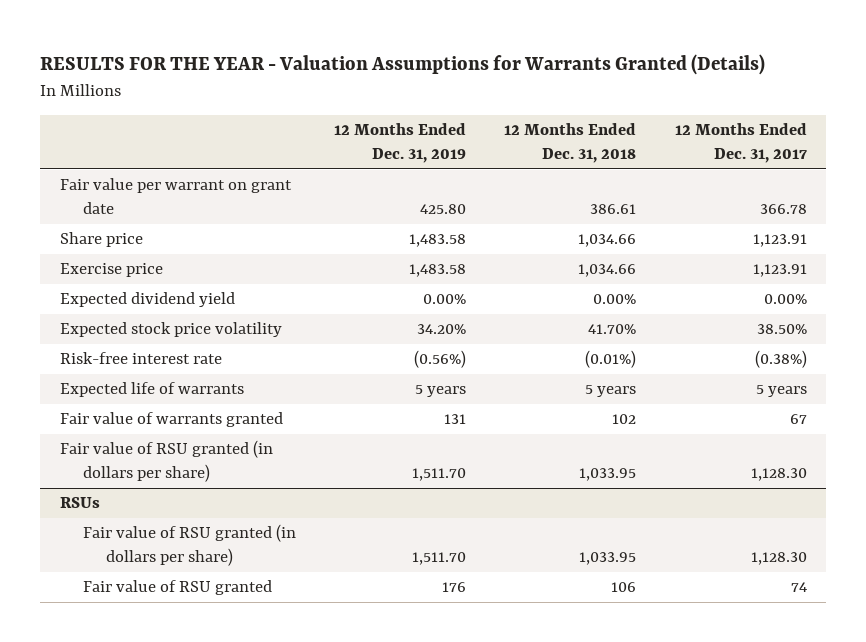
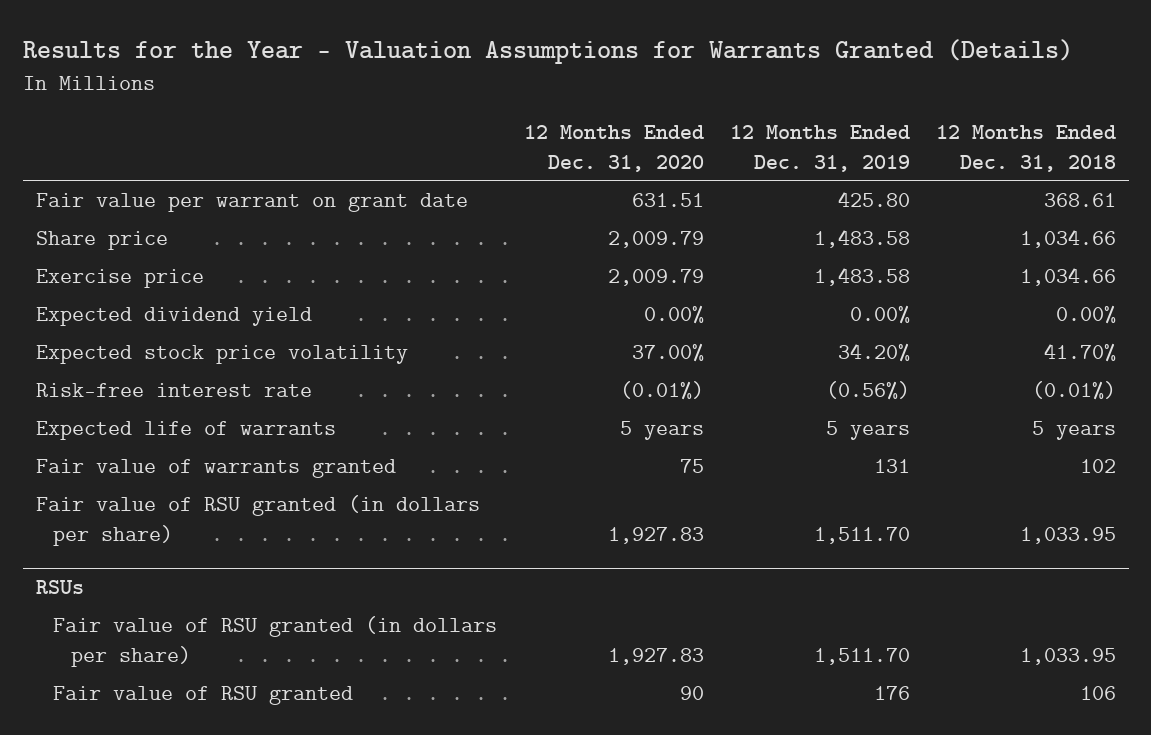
[40,54,766,76] RESULTS FOR THE YEAR - Valuation Assumptions for Warrants Granted (Details) -> [22,39,1073,65] Results for the Year - Valuation Assumptions for Warrants Granted (Details)
[674,123,807,164] 12 Months Ended Dec. 31, 2017 -> none
none -> [523,124,704,172] 12 Months Ended Dec. 31, 2020
[590,204,637,215] 386.61 -> [1043,192,1116,207] 368.61

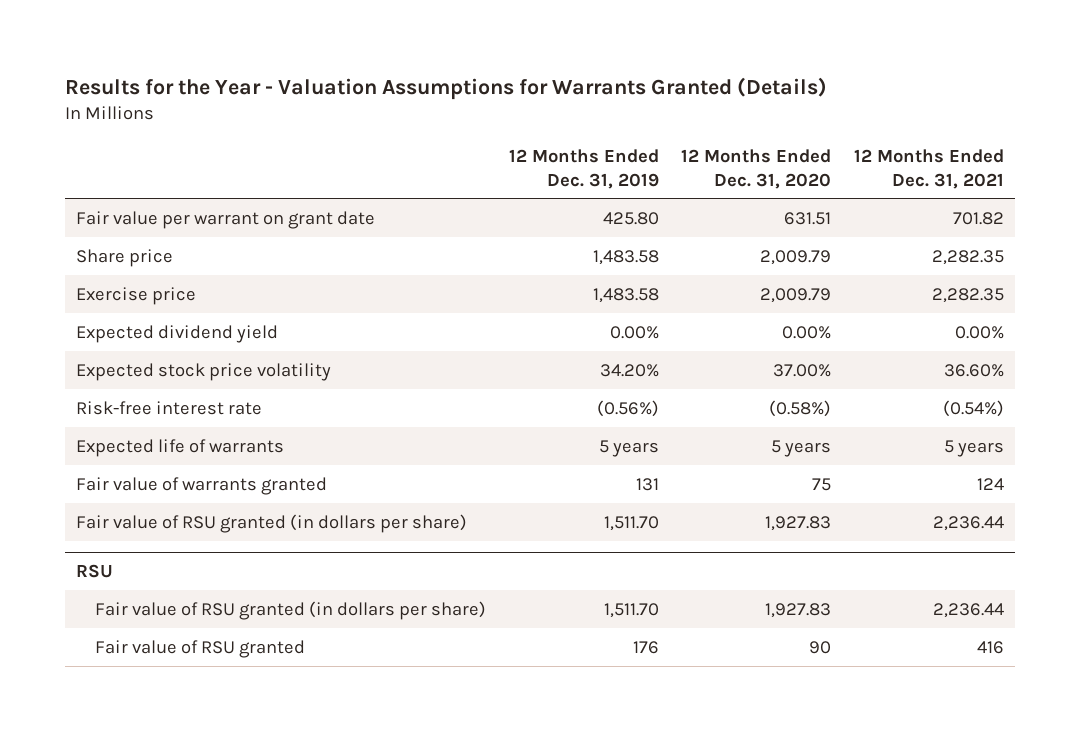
[935,124,1116,172] 12 Months Ended Dec. 31, 2018 -> none
none -> [853,149,1004,189] 12 Months Ended Dec. 31, 2021
[619,380,704,400] (0.01%) -> [769,399,832,417] (0.58%)
[35,579,84,594] RSUs -> [76,564,114,579] RSU

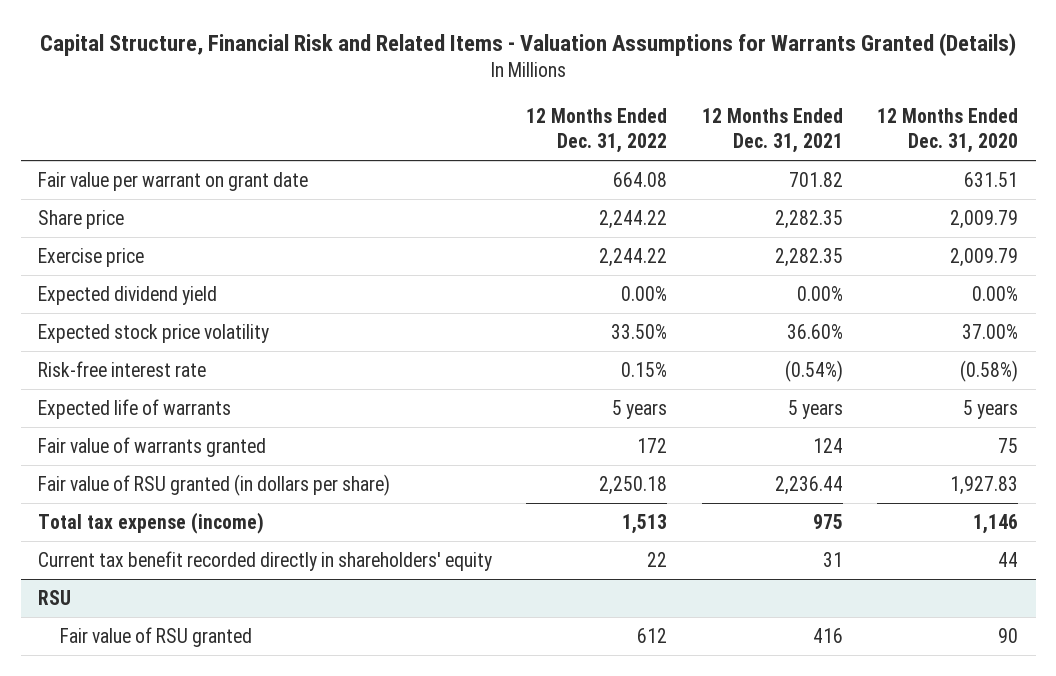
[65,76,828,100] Results for the Year - Valuation Assumptions for Warrants Granted (Details) -> [40,32,1017,56] Capital Structure, Financial Risk and Related Items - Valuation Assumptions for Warrants Granted (Details)
[508,149,659,189] 12 Months Ended Dec. 31, 2019 -> none
none -> [526,108,668,154] 12 Months Ended Dec. 31, 2022
none -> [37,511,264,534] Total tax expense (income)
none -> [37,550,492,571] Current tax benefit recorded directly in shareholders' equity
[95,600,487,620] Fair value of RSU granted (in dollars per share) -> none

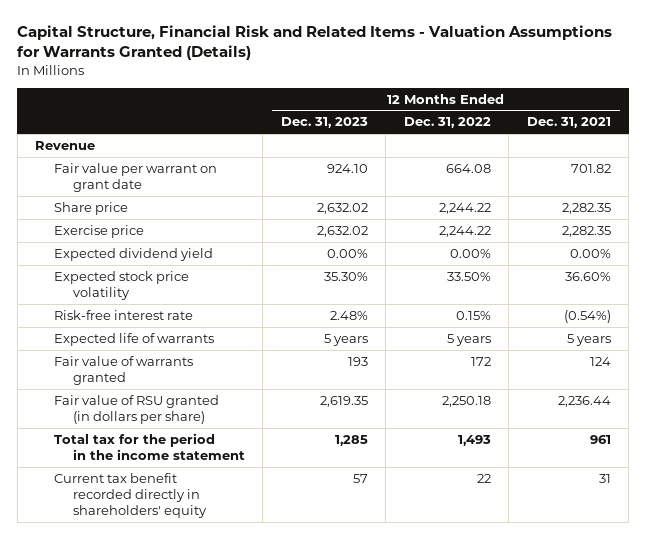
[877,108,1019,154] 12 Months Ended Dec. 31, 2020 -> none
none -> [280,117,368,129] Dec. 31, 2023
none -> [35,140,96,150] Revenue
[37,511,264,534] Total tax expense (income) -> [53,432,245,461] Total tax for the period in the income statement
[622,513,668,534] 1,513 -> [457,434,491,446] 1,493
[812,513,843,529] 975 -> [589,434,611,444] 961
[37,589,71,605] RSU -> none
[59,626,252,647] Fair value of RSU granted -> none

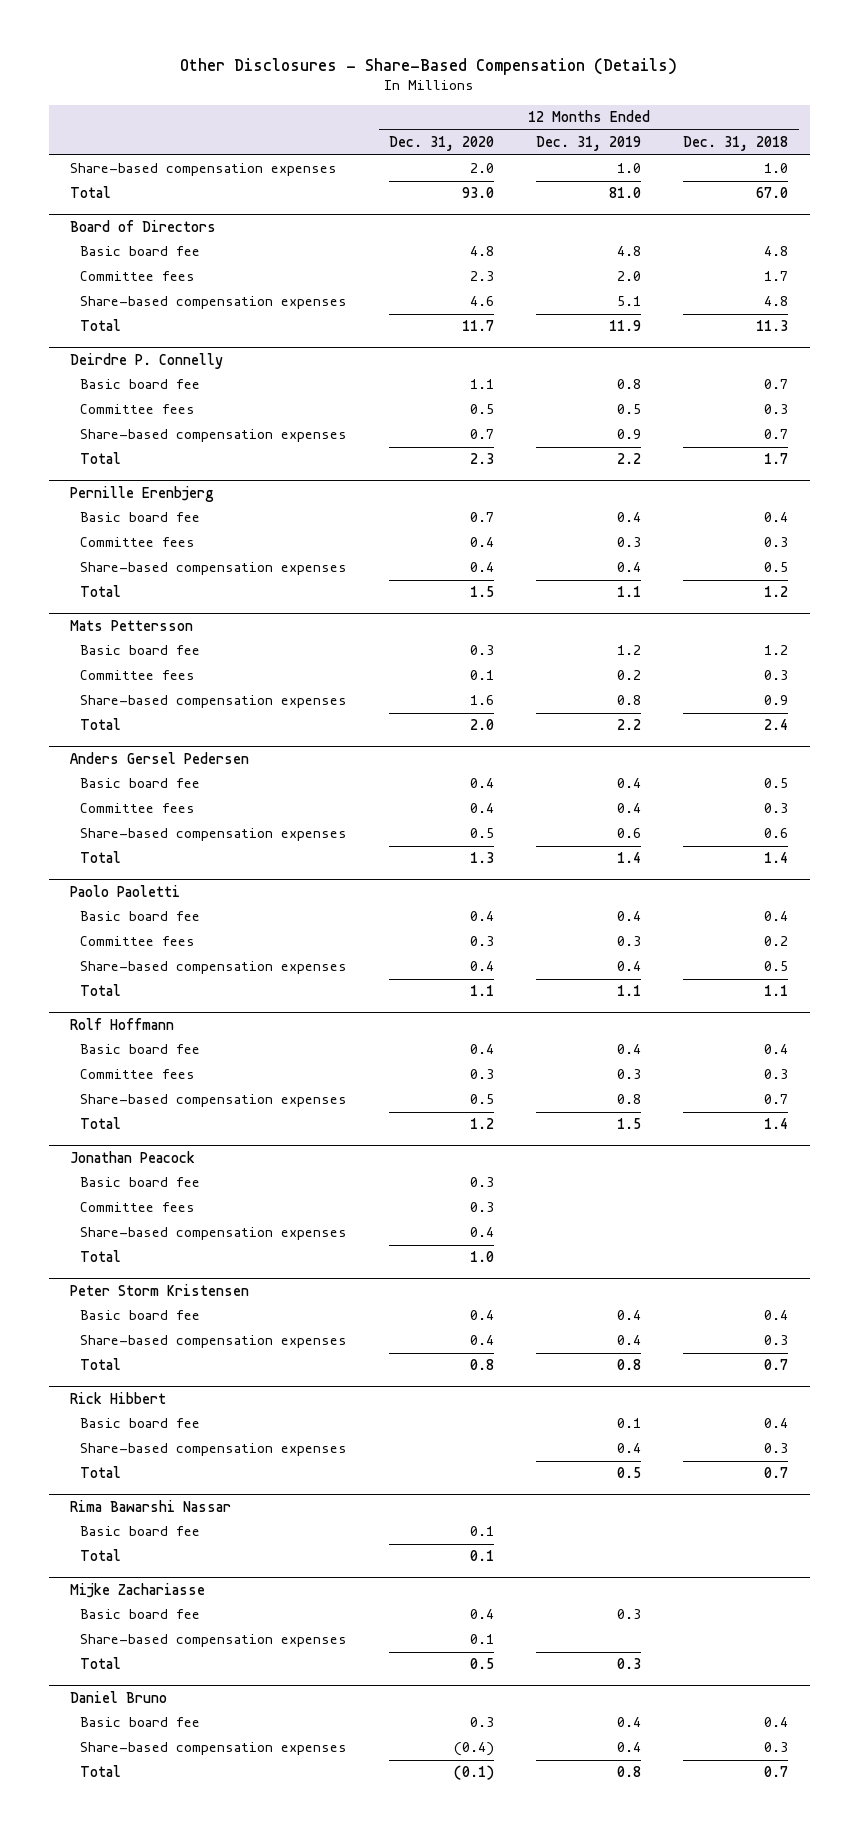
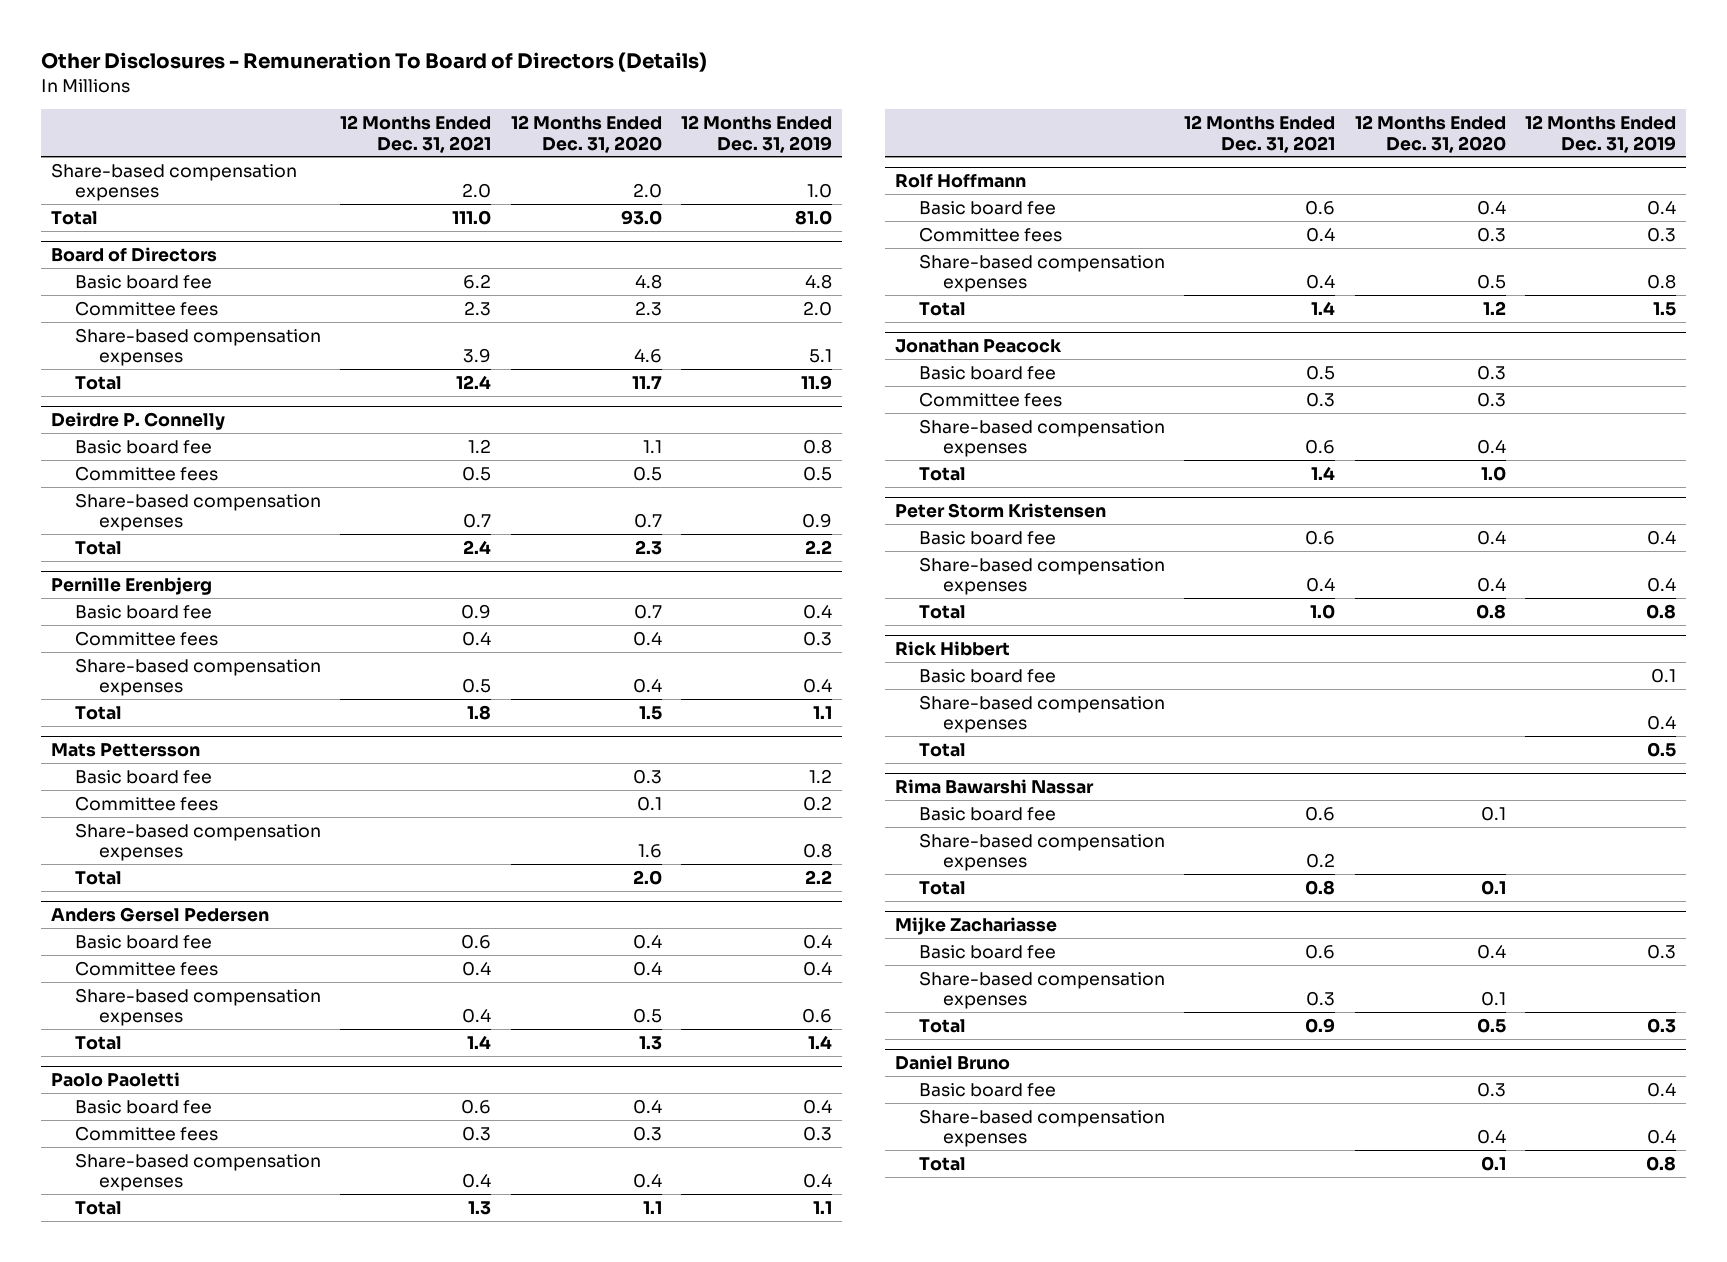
[180,57,678,75] Other Disclosures - Share-Based Compensation (Details) -> [41,52,708,73] Other Disclosures - Remuneration To Board of Directors (Details)
[683,136,789,152] Dec. 31, 2018 -> none
none -> [340,115,492,153] 12 Months Ended Dec. 31, 2021
none -> [918,832,1165,872] Share-based compensation expenses
[454,1742,495,1757] (0.4) -> [1476,1129,1506,1145] 0.4
[454,1765,495,1781] (0.1) -> [1480,1155,1506,1171] 0.1

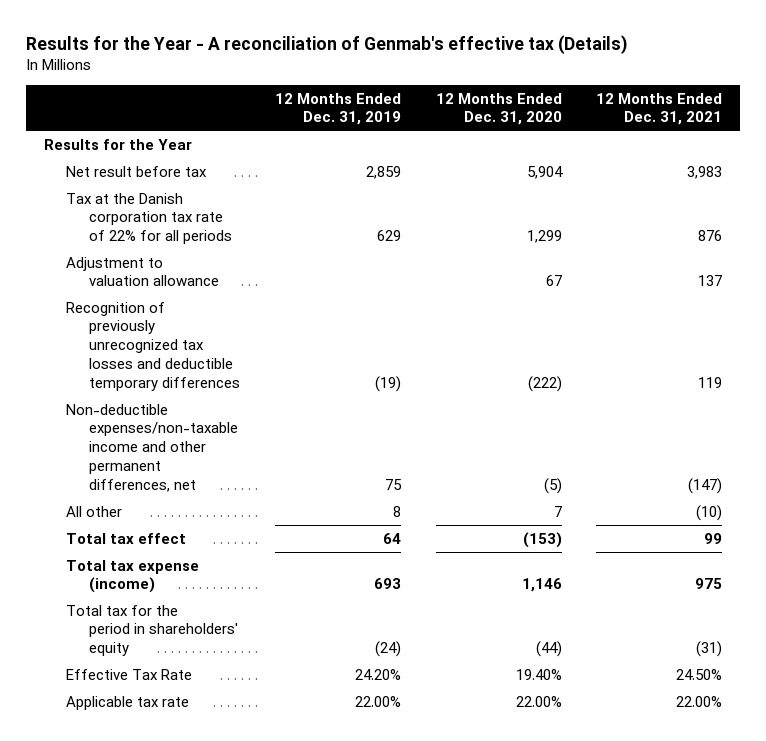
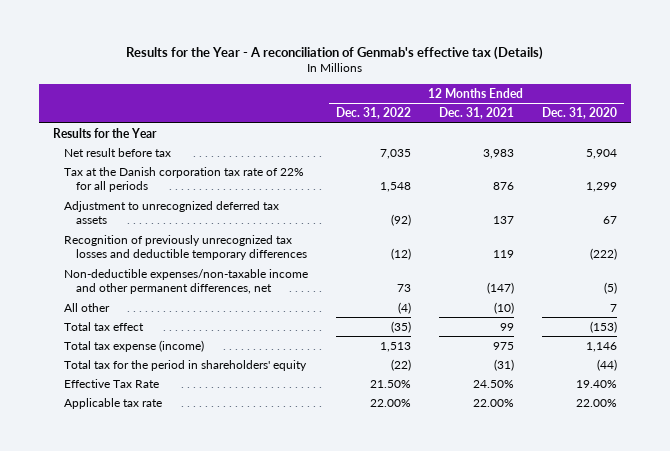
[274,92,401,126] 12 Months Ended Dec. 31, 2019 -> none
none -> [336,106,412,119] Dec. 31, 2022
[66,256,220,287] Adjustment to valuation allowance -> [64,200,280,225] Adjustment to unrecognized deferred tax assets

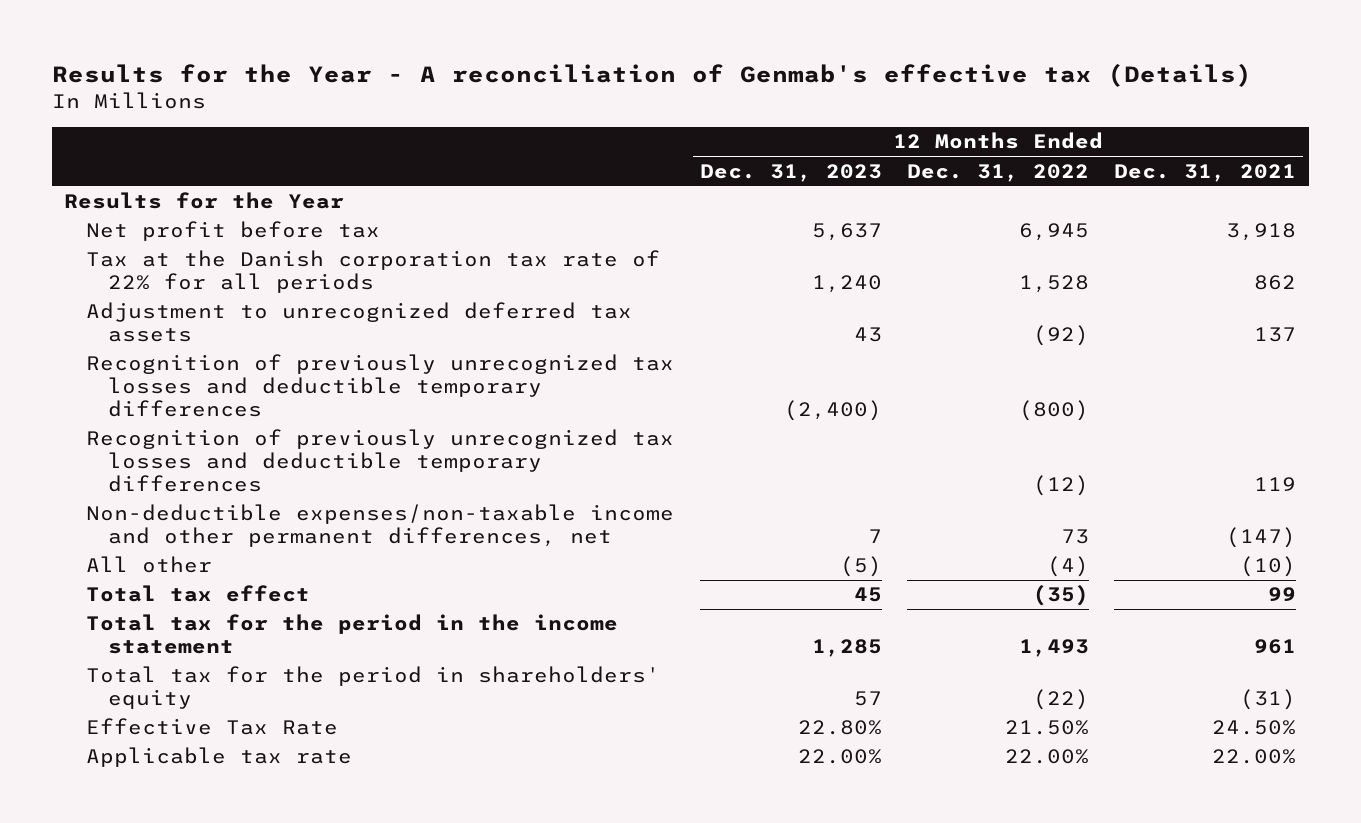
[541,106,617,119] Dec. 31, 2020 -> none
none -> [699,163,882,182] Dec. 31, 2023
[64,147,172,157] Net result before tax -> [86,221,381,242] Net profit before tax
[380,148,412,159] 7,035 -> [1018,223,1089,242] 6,945
[482,148,514,159] 3,983 -> [1226,223,1297,242] 3,918
[380,182,412,193] 1,548 -> [1018,275,1089,294] 1,528
[492,182,514,191] 876 -> [1254,275,1297,291] 862
none -> [86,354,675,417] Recognition of previously unrecognized tax losses and deductible temporary differences
[64,339,205,352] Total tax expense (income) -> [86,614,619,655] Total tax for the period in the income statement
[380,341,412,352] 1,513 -> [1018,639,1089,658] 1,493
[492,341,514,350] 975 -> [1254,639,1297,655] 961

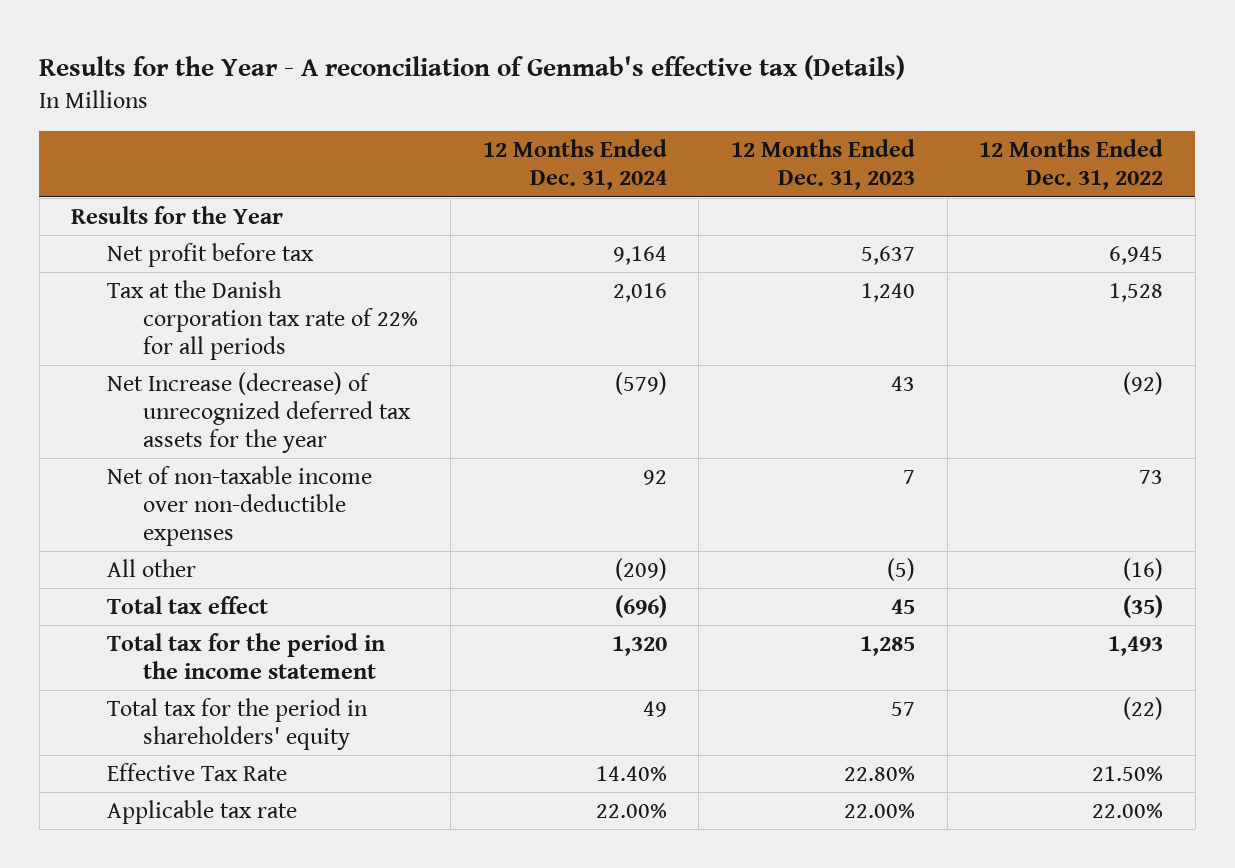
[1114,163,1297,182] Dec. 31, 2021 -> none
none -> [482,139,667,191] 12 Months Ended Dec. 31, 2024
[86,354,675,417] Recognition of previously unrecognized tax losses and deductible temporary differences -> none
[86,429,675,492] Recognition of previously unrecognized tax losses and deductible temporary differences -> none
[86,302,633,343] Adjustment to unrecognized deferred tax assets -> [107,371,412,453] Net Increase (decrease) of unrecognized deferred tax assets for the year
[86,504,675,548] Non-deductible expenses/non-taxable income and other permanent differences, net -> [107,465,373,546] Net of non-taxable income over non-deductible expenses
[1046,556,1089,578] (4) -> [1123,557,1164,581] (16)

